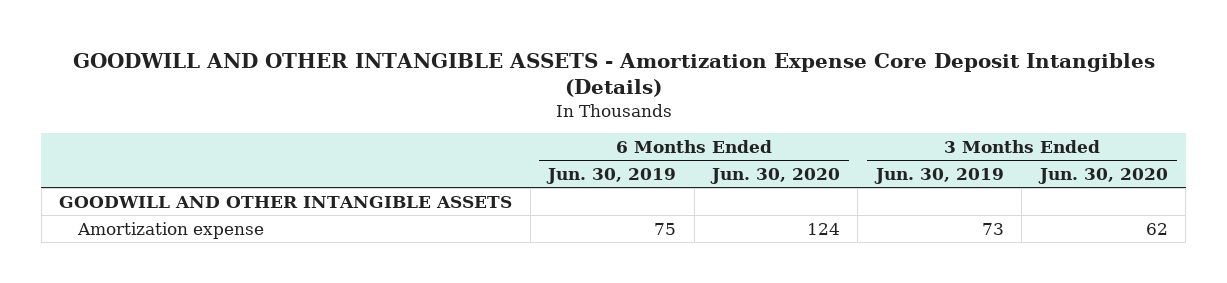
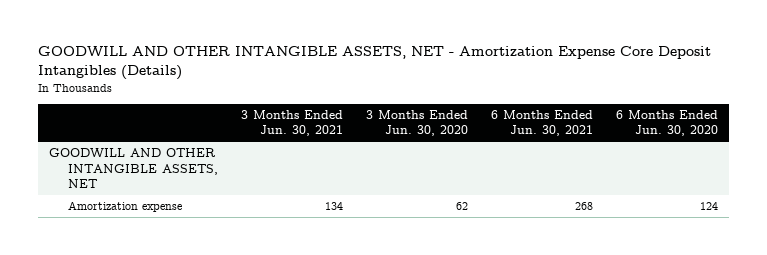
[72,52,1155,97] GOODWILL AND OTHER INTANGIBLE ASSETS - Amortization Expense Core Deposit Intangibles (Details) -> [37,46,711,81] GOODWILL AND OTHER INTANGIBLE ASSETS, NET - Amortization Expense Core Deposit Intangibles (Details)
[546,168,677,185] Jun. 30, 2019 -> none
[873,168,1004,185] Jun. 30, 2019 -> none
none -> [241,109,344,137] 3 Months Ended Jun. 30, 2021
none -> [490,109,593,137] 6 Months Ended Jun. 30, 2021
[59,195,513,208] GOODWILL AND OTHER INTANGIBLE ASSETS -> [49,148,219,188] GOODWILL AND OTHER INTANGIBLE ASSETS, NET

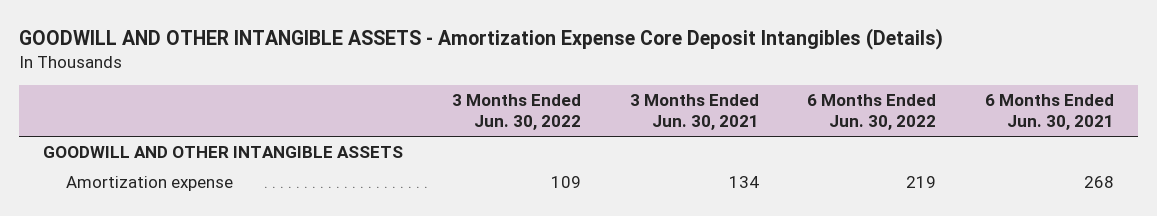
[37,46,711,81] GOODWILL AND OTHER INTANGIBLE ASSETS, NET - Amortization Expense Core Deposit Intangibles (Details) -> [19,28,944,51] GOODWILL AND OTHER INTANGIBLE ASSETS - Amortization Expense Core Deposit Intangibles (Details)
[365,109,468,137] 3 Months Ended Jun. 30, 2020 -> none
[615,109,718,137] 6 Months Ended Jun. 30, 2020 -> none
none -> [452,93,582,131] 3 Months Ended Jun. 30, 2022
none -> [807,93,937,131] 6 Months Ended Jun. 30, 2022
[49,148,219,188] GOODWILL AND OTHER INTANGIBLE ASSETS, NET -> [43,146,404,159] GOODWILL AND OTHER INTANGIBLE ASSETS

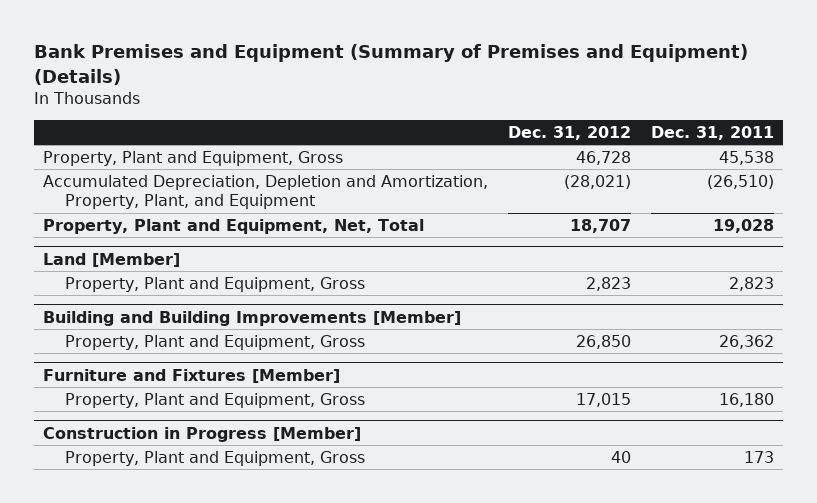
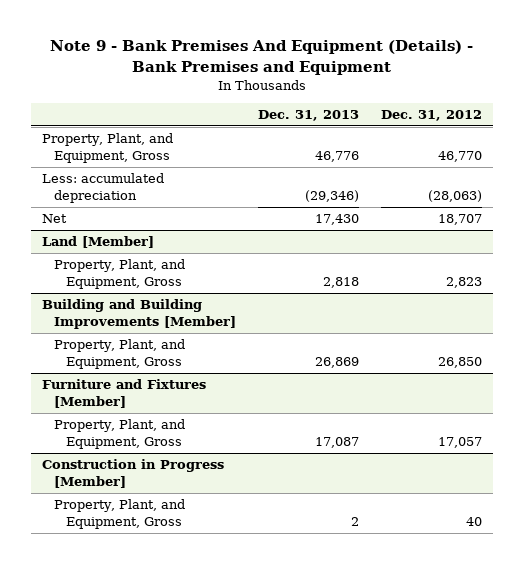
[33,44,748,85] Bank Premises and Equipment (Summary of Premises and Equipment) (Details) -> [49,40,473,75] Note 9 - Bank Premises And Equipment (Details) - Bank Premises and Equipment
[650,126,774,141] Dec. 31, 2011 -> none
none -> [257,109,359,121] Dec. 31, 2013
[43,150,344,166] Property, Plant and Equipment, Gross -> [41,133,173,164] Property, Plant, and Equipment, Gross
[576,150,632,165] 46,728 -> [437,151,482,163] 46,770
[43,174,489,210] Accumulated Depreciation, Depletion and Amortization, Property, Plant, and Equipment -> [41,173,164,204] Less: accumulated depreciation
[564,174,632,189] (28,021) -> [427,190,482,203] (28,063)
[43,218,425,234] Property, Plant and Equipment, Net, Total -> [41,214,67,224] Net
[64,276,365,292] Property, Plant and Equipment, Gross -> [53,259,185,290] Property, Plant, and Equipment, Gross
[64,334,365,350] Property, Plant and Equipment, Gross -> [53,339,185,370] Property, Plant, and Equipment, Gross
[64,392,365,408] Property, Plant and Equipment, Gross -> [53,419,185,450] Property, Plant, and Equipment, Gross
[576,392,632,407] 17,015 -> [437,437,482,449] 17,057
[64,450,365,466] Property, Plant and Equipment, Gross -> [53,499,185,530] Property, Plant, and Equipment, Gross

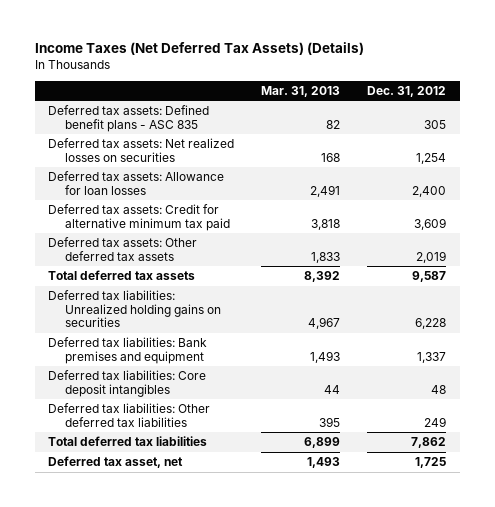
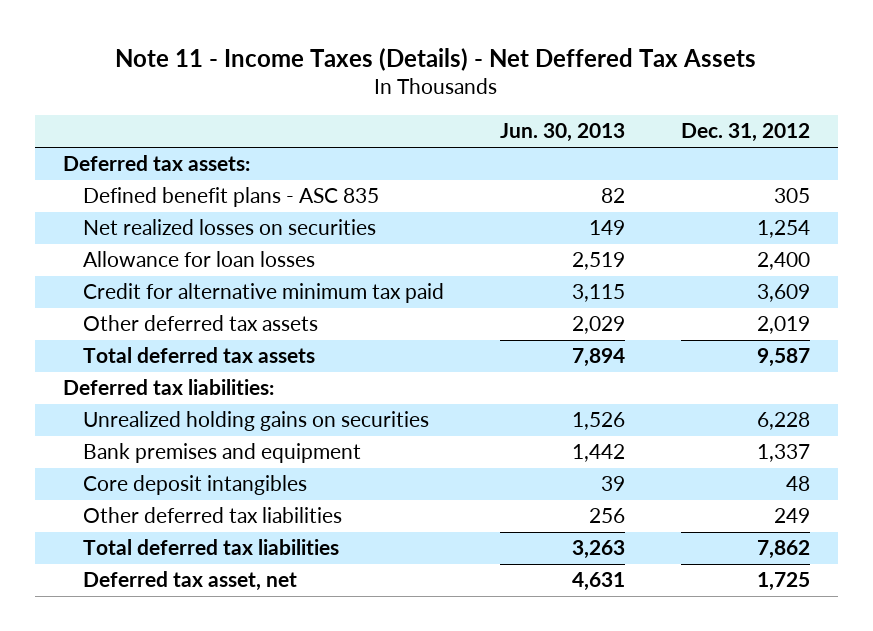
[34,41,364,55] Income Taxes (Net Deferred Tax Assets) (Details) -> [115,47,757,71] Note 11 - Income Taxes (Details) - Net Deffered Tax Assets
[261,85,341,97] Mar. 31, 2013 -> none
none -> [499,123,625,143] Jun. 30, 2013
none -> [63,155,251,172] Deferred tax assets:
[48,105,210,132] Deferred tax assets: Defined benefit plans - ASC 835 -> [82,187,379,208] Defined benefit plans - ASC 835
[48,138,235,162] Deferred tax assets: Net realized losses on securities -> [82,219,376,236] Net realized losses on securities
[48,171,225,195] Deferred tax assets: Allowance for loan losses -> [82,251,315,268] Allowance for loan losses
[48,204,231,231] Deferred tax assets: Credit for alternative minimum tax paid -> [82,283,444,304] Credit for alternative minimum tax paid
[48,237,198,261] Deferred tax assets: Other deferred tax assets -> [82,315,318,332] Other deferred tax assets
none -> [63,379,275,396] Deferred tax liabilities:
[48,290,222,328] Deferred tax liabilities: Unrealized holding gains on securities -> [82,411,429,432] Unrealized holding gains on securities
[48,337,208,364] Deferred tax liabilities: Bank premises and equipment -> [82,443,361,464] Bank premises and equipment
[48,370,207,397] Deferred tax liabilities: Core deposit intangibles -> [82,475,307,496] Core deposit intangibles
[48,403,211,427] Deferred tax liabilities: Other deferred tax liabilities -> [82,507,342,524] Other deferred tax liabilities

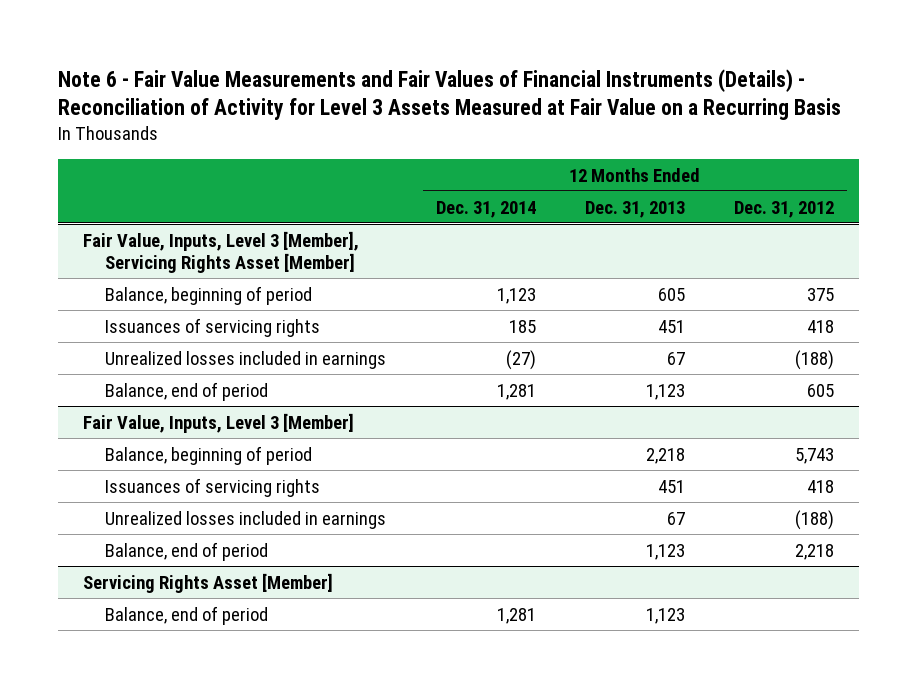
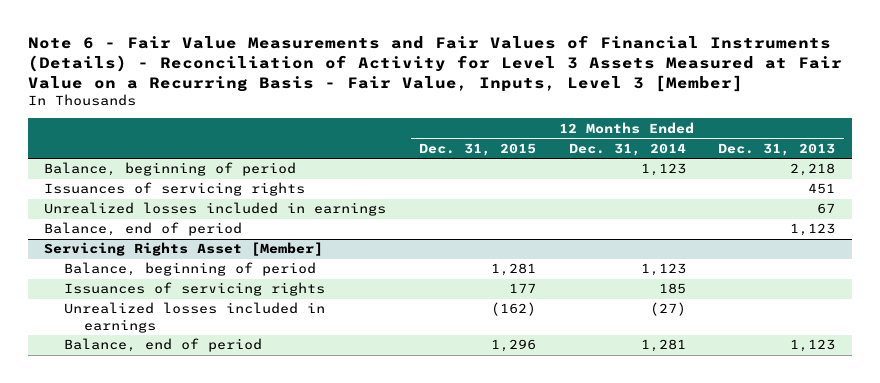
[57,68,841,121] Note 6 - Fair Value Measurements and Fair Values of Financial Instruments (Details) - Reconciliation of Activity for Level 3 Assets Measured at Fair Value on a Recurring Basis -> [28,35,843,92] Note 6 - Fair Value Measurements and Fair Values of Financial Instruments (Details) - Reconciliation of Activity for Level 3 Assets Measured at Fair Value on a Recurring Basis - Fair Value, Inputs, Level 3 [Member]
[734,200,835,218] Dec. 31, 2012 -> none
none -> [419,142,537,156] Dec. 31, 2015
[82,230,359,274] Fair Value, Inputs, Level 3 [Member], Servicing Rights Asset [Member] -> none
[105,317,321,337] Issuances of servicing rights -> none
[105,350,387,369] Unrealized losses included in earnings -> none
[105,381,269,401] Balance, end of period -> none
[82,412,354,433] Fair Value, Inputs, Level 3 [Member] -> none
[105,445,313,465] Balance, beginning of period -> none
[658,287,686,301] 605 -> [790,163,836,177] 2,218
none -> [64,262,317,277] Balance, beginning of period
none -> [64,282,326,297] Issuances of servicing rights
none -> [64,302,326,333] Unrealized losses included in earnings

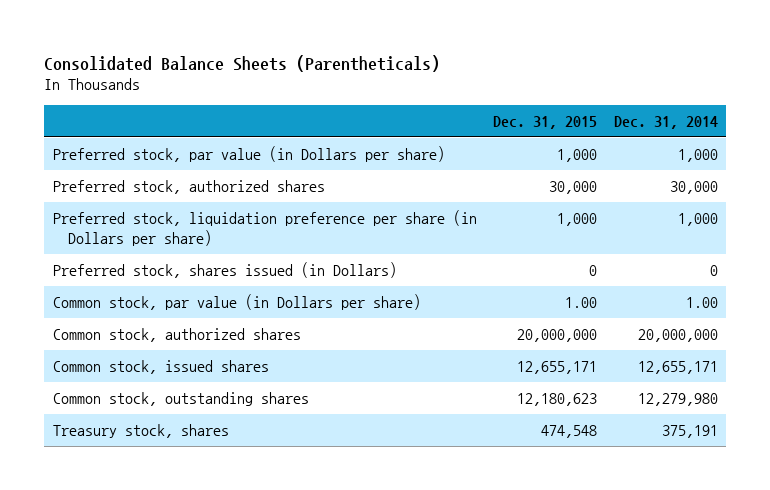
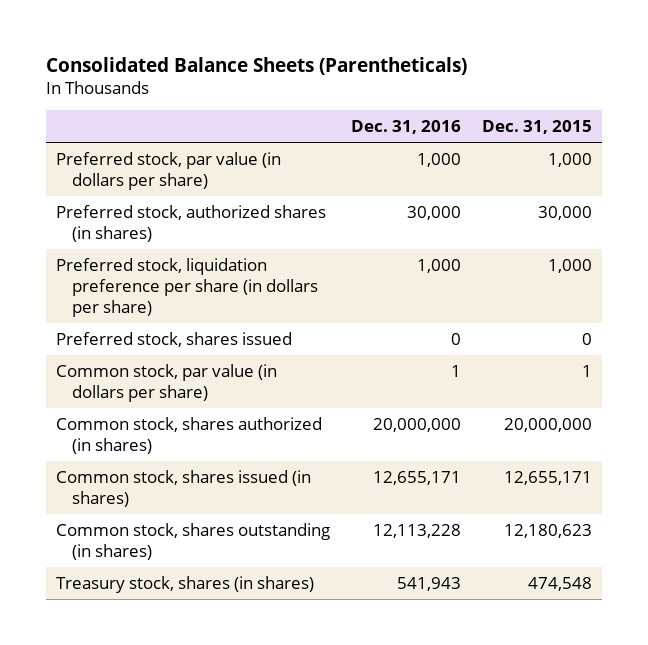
[613,115,718,129] Dec. 31, 2014 -> none
none -> [350,120,461,135] Dec. 31, 2016
[52,145,445,162] Preferred stock, par value (in Dollars per share) -> [56,151,282,190] Preferred stock, par value (in dollars per share)
[52,179,325,194] Preferred stock, authorized shares -> [56,204,327,242] Preferred stock, authorized shares (in shares)
[52,209,477,246] Preferred stock, liquidation preference per share (in Dollars per share) -> [56,257,319,317] Preferred stock, liquidation preference per share (in dollars per share)
[52,261,397,278] Preferred stock, shares issued (in Dollars) -> [56,331,293,347] Preferred stock, shares issued
[52,293,421,310] Common stock, par value (in Dollars per share) -> [56,363,278,402] Common stock, par value (in dollars per share)
[565,296,598,308] 1.00 -> [581,364,592,377] 1
[52,327,301,342] Common stock, authorized shares -> [56,416,323,454] Common stock, shares authorized (in shares)
[52,359,269,374] Common stock, issued shares -> [56,469,312,507] Common stock, shares issued (in shares)
[52,391,309,406] Common stock, outstanding shares -> [56,522,331,560] Common stock, shares outstanding (in shares)
[52,423,229,438] Treasury stock, shares -> [56,575,315,593] Treasury stock, shares (in shares)

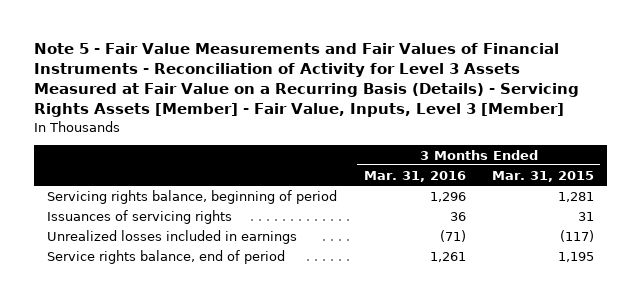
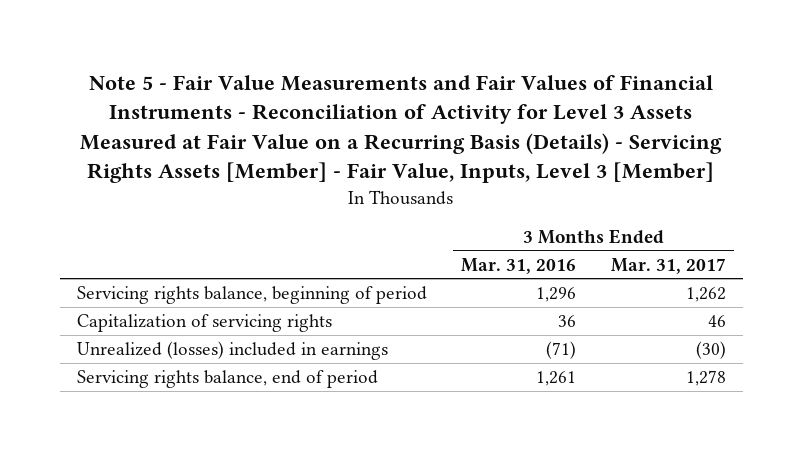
[491,170,594,182] Mar. 31, 2015 -> none
none -> [610,257,726,274] Mar. 31, 2017
[47,209,233,224] Issuances of servicing rights -> [77,313,333,332] Capitalization of servicing rights
[47,229,298,244] Unrealized losses included in earnings -> [77,340,389,360] Unrealized (losses) included in earnings
[47,249,286,264] Service rights balance, end of period -> [77,369,379,388] Servicing rights balance, end of period

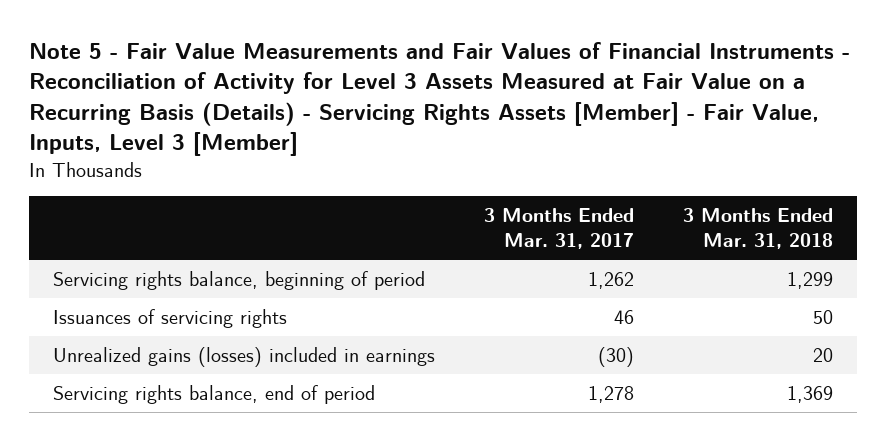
[461,257,577,274] Mar. 31, 2016 -> none
none -> [682,207,833,249] 3 Months Ended Mar. 31, 2018
[77,313,333,332] Capitalization of servicing rights -> [53,308,288,328] Issuances of servicing rights
[77,340,389,360] Unrealized (losses) included in earnings -> [53,346,436,367] Unrealized gains (losses) included in earnings

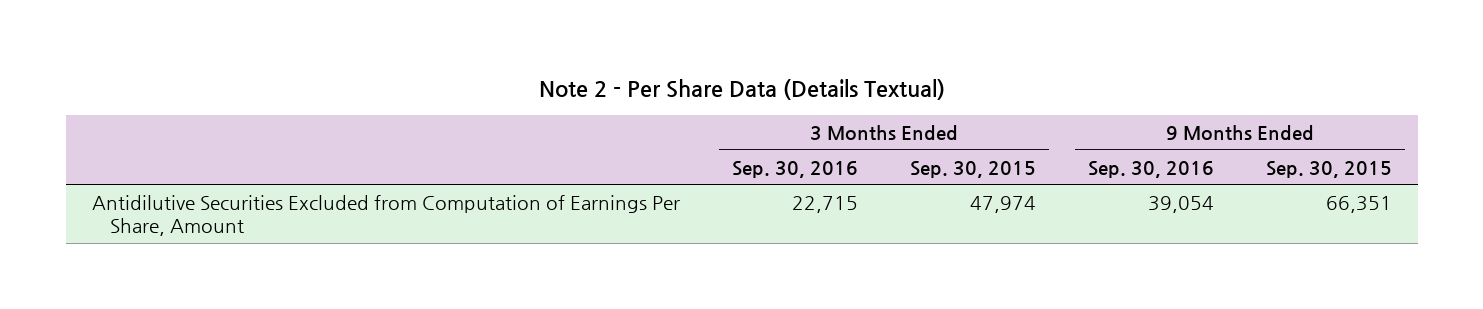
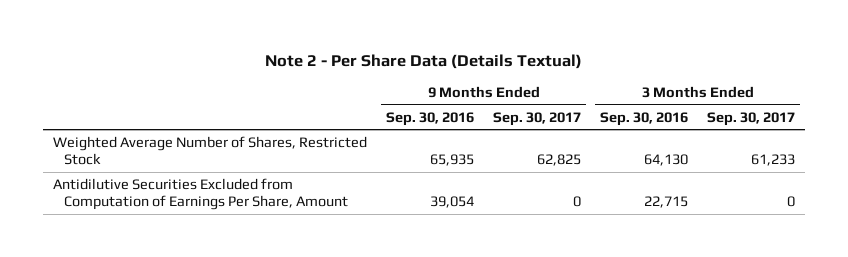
[909,160,1036,178] Sep. 30, 2015 -> none
[1265,160,1392,178] Sep. 30, 2015 -> none
none -> [493,111,582,126] Sep. 30, 2017
none -> [707,111,796,126] Sep. 30, 2017
none -> [52,135,367,166] Weighted Average Number of Shares, Restricted Stock

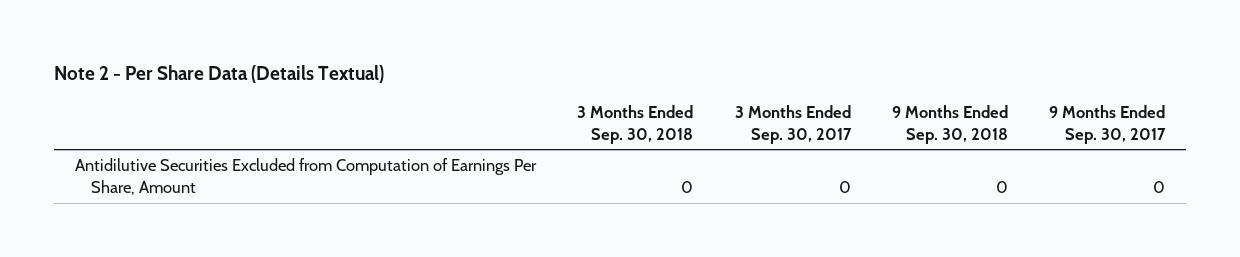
[386,111,475,126] Sep. 30, 2016 -> none
[600,111,689,126] Sep. 30, 2016 -> none
none -> [577,105,694,144] 3 Months Ended Sep. 30, 2018
none -> [891,105,1008,144] 9 Months Ended Sep. 30, 2018
[52,135,367,166] Weighted Average Number of Shares, Restricted Stock -> none

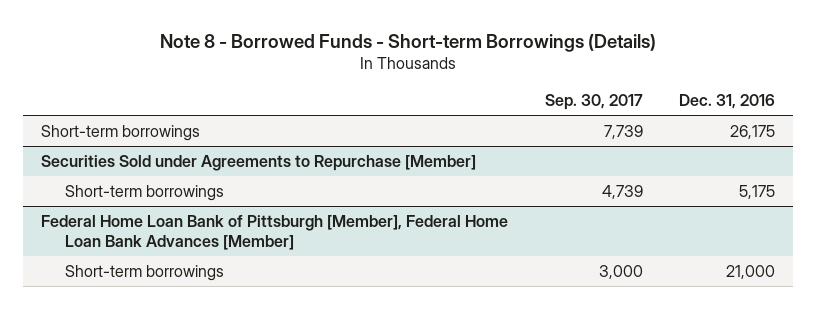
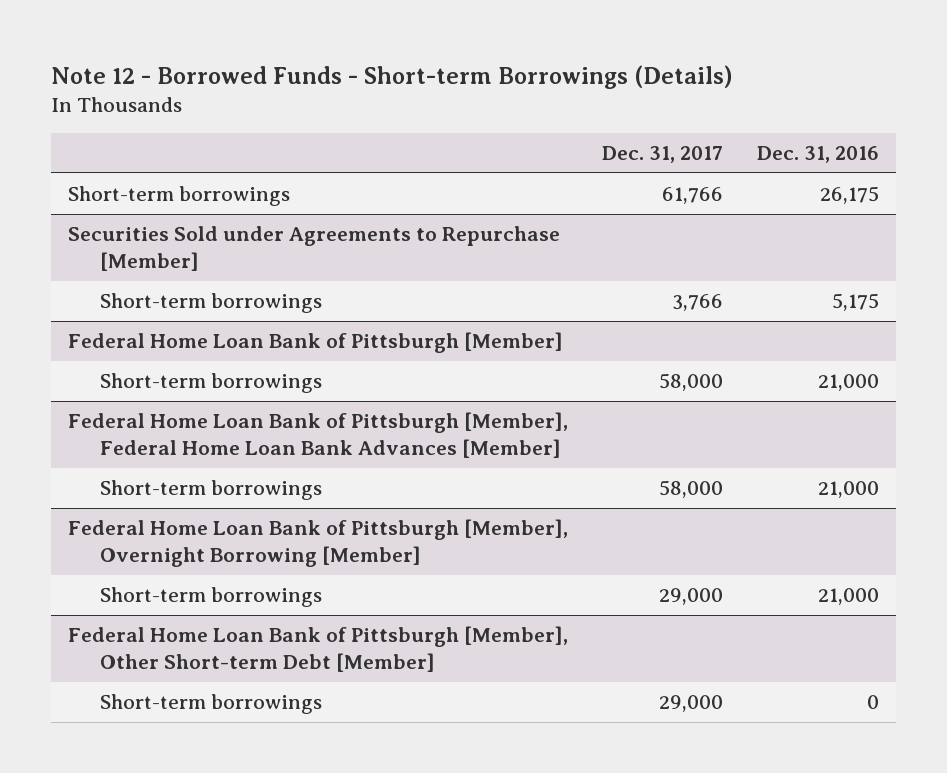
[160,33,657,52] Note 8 - Borrowed Funds - Short-term Borrowings (Details) -> [51,64,734,89] Note 12 - Borrowed Funds - Short-term Borrowings (Details)
[544,94,643,111] Sep. 30, 2017 -> none
none -> [602,145,724,163] Dec. 31, 2017
none -> [68,332,564,354] Federal Home Loan Bank of Pittsburgh [Member]
none -> [99,373,322,394] Short-term borrowings
none -> [68,519,569,567] Federal Home Loan Bank of Pittsburgh [Member], Overnight Borrowing [Member]
none -> [99,587,322,608] Short-term borrowings
none -> [68,626,569,672] Federal Home Loan Bank of Pittsburgh [Member], Other Short-term Debt [Member]
none -> [99,694,322,715] Short-term borrowings

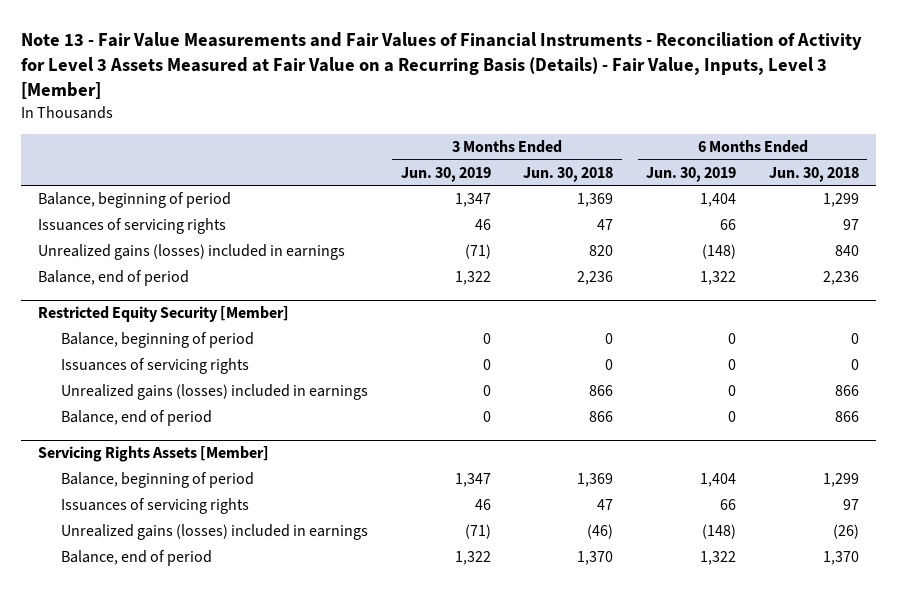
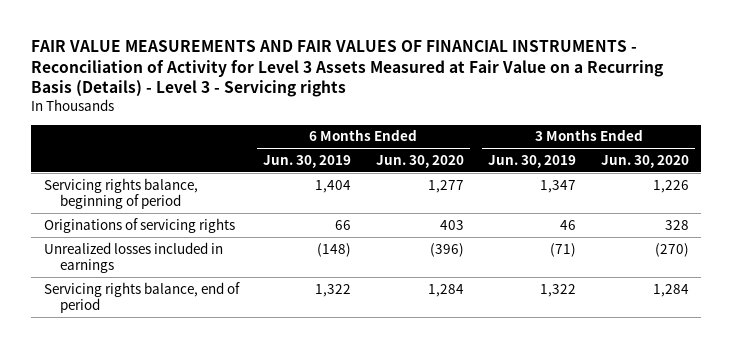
[21,32,863,100] Note 13 - Fair Value Measurements and Fair Values of Financial Instruments - Reconciliation of Activity for Level 3 Assets Measured at Fair Value on a Recurring Basis (Details) - Fair Value, Inputs, Level 3 [Member] -> [31,40,664,98] FAIR VALUE MEASUREMENTS AND FAIR VALUES OF FINANCIAL INSTRUMENTS - Reconciliation of Activity for Level 3 Assets Measured at Fair Value on a Recurring Basis (Details) - Level 3 - Servicing rights
[523,166,614,182] Jun. 30, 2018 -> none
[769,166,860,182] Jun. 30, 2018 -> none
none -> [375,154,464,168] Jun. 30, 2020
none -> [600,154,689,168] Jun. 30, 2020
[37,306,289,323] Restricted Equity Security [Member] -> none
[60,332,254,349] Balance, beginning of period -> none
[60,358,249,375] Issuances of servicing rights -> none
[60,384,368,401] Unrealized gains (losses) included in earnings -> none
[60,410,212,427] Balance, end of period -> none
[37,446,269,463] Servicing Rights Assets [Member] -> none
[60,472,254,489] Balance, beginning of period -> none
[60,498,249,515] Issuances of servicing rights -> none
[60,524,368,541] Unrealized gains (losses) included in earnings -> none
[60,550,212,567] Balance, end of period -> none
[37,192,231,209] Balance, beginning of period -> [43,177,198,210] Servicing rights balance, beginning of period
[37,218,226,235] Issuances of servicing rights -> [43,217,235,233] Originations of servicing rights
[37,244,345,261] Unrealized gains (losses) included in earnings -> [43,241,223,274] Unrealized losses included in earnings
[37,270,189,287] Balance, end of period -> [43,281,240,314] Servicing rights balance, end of period

